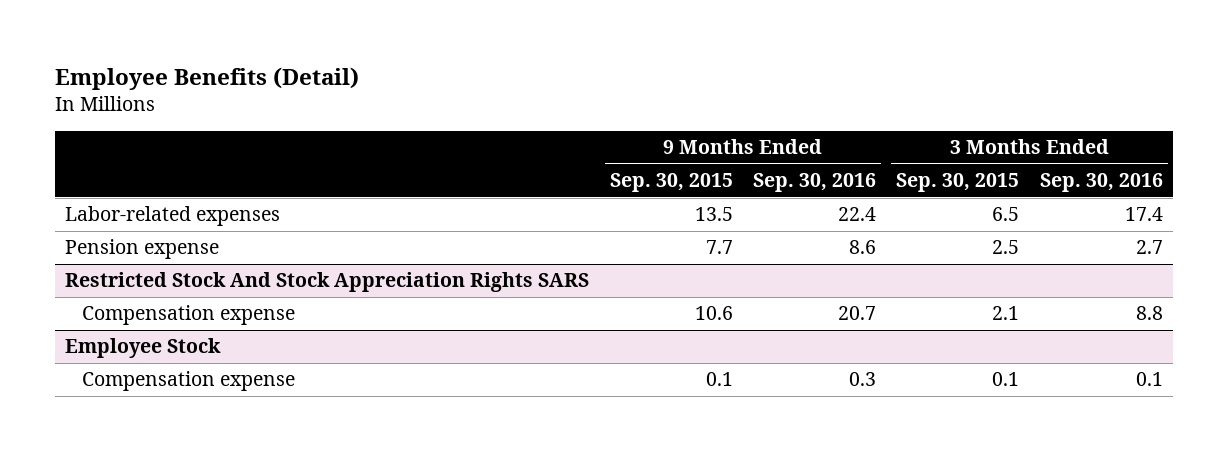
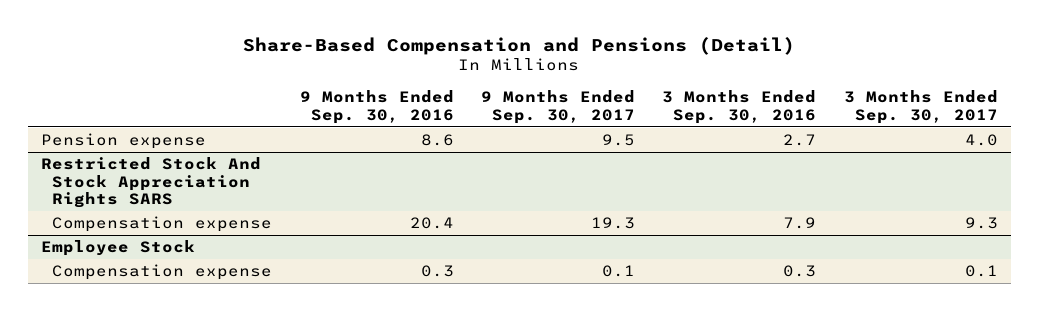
[55,67,360,91] Employee Benefits (Detail) -> [243,36,796,55] Share-Based Compensation and Pensions (Detail)
[609,173,733,193] Sep. 30, 2015 -> none
[896,173,1020,193] Sep. 30, 2015 -> none
none -> [481,90,636,124] 9 Months Ended Sep. 30, 2017
none -> [843,90,998,124] 3 Months Ended Sep. 30, 2017
[65,206,281,227] Labor-related expenses -> none
[838,306,877,321] 20.7 -> [409,217,454,230] 20.4
[1135,306,1163,321] 8.8 -> [783,217,817,230] 7.9
[1135,372,1163,387] 0.1 -> [783,265,817,278] 0.3

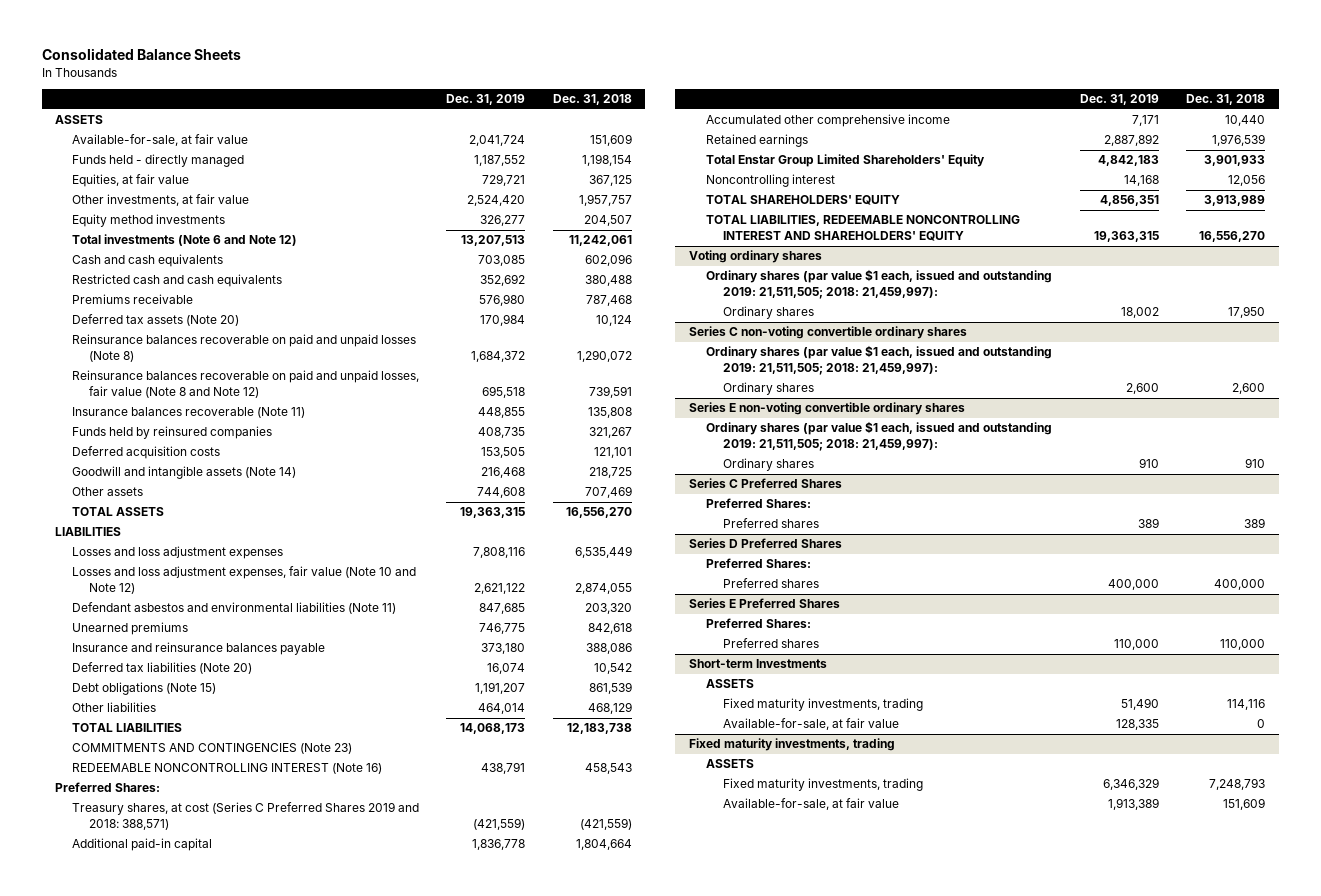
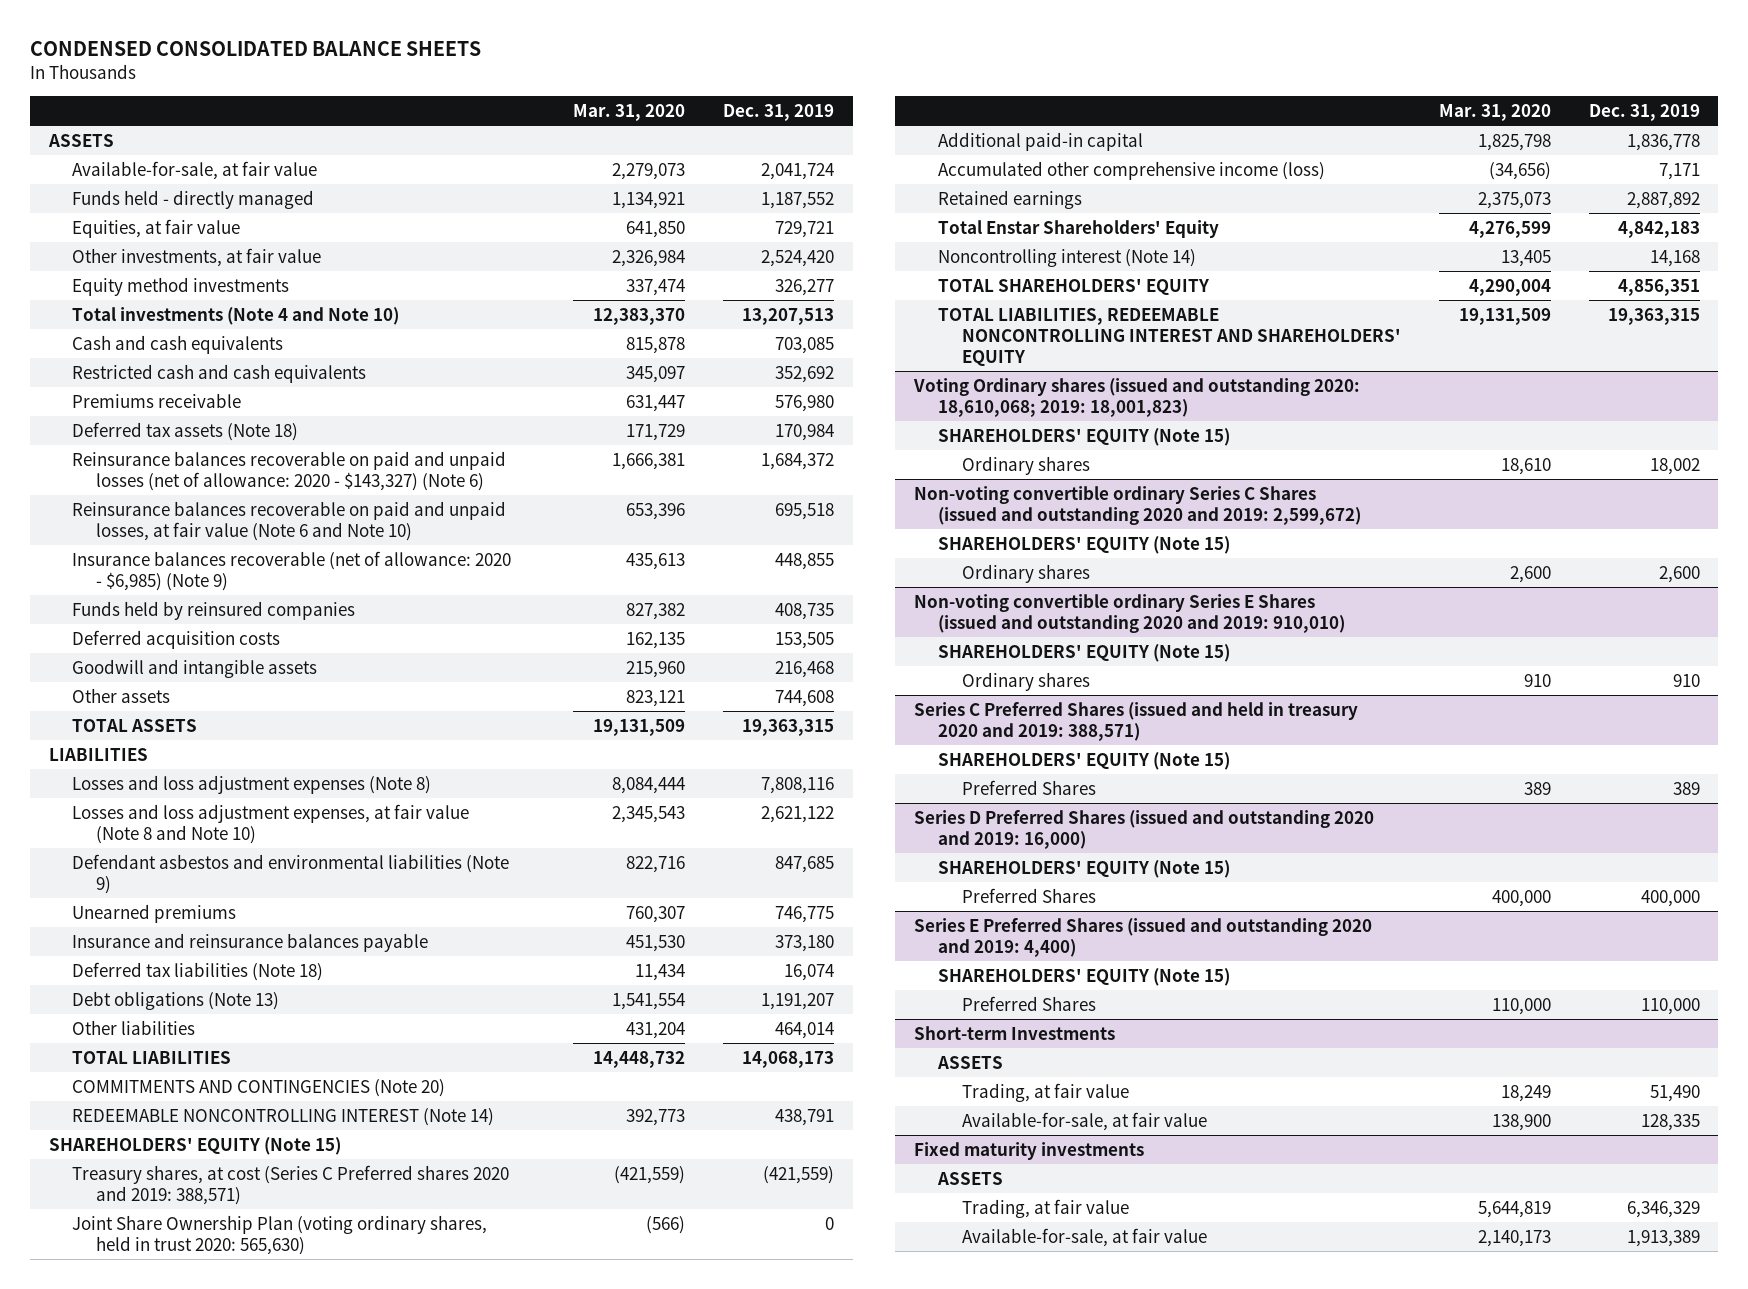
[41,48,241,61] Consolidated Balance Sheets -> [29,41,481,57] CONDENSED CONSOLIDATED BALANCE SHEETS
[552,94,632,106] Dec. 31, 2018 -> none
none -> [573,104,686,122] Mar. 31, 2020
[72,234,298,247] Total investments (Note 6 and Note 12) -> [72,306,400,325] Total investments (Note 4 and Note 10)
[72,314,240,327] Deferred tax assets (Note 20) -> [72,421,299,441] Deferred tax assets (Note 18)
[72,334,417,363] Reinsurance balances recoverable on paid and unpaid losses (Note 8) -> [72,450,507,491] Reinsurance balances recoverable on paid and unpaid losses (net of allowance: 2020 - $143,327) (Note 6)
[72,370,420,399] Reinsurance balances recoverable on paid and unpaid losses, fair value (Note 8 and Note 12) -> [72,500,507,541] Reinsurance balances recoverable on paid and unpaid losses, at fair value (Note 6 and Note 10)
[72,407,306,419] Insurance balances recoverable (Note 11) -> [72,550,512,591] Insurance balances recoverable (net of allowance: 2020 - $6,985) (Note 9)
[72,466,297,480] Goodwill and intangible assets (Note 14) -> [72,658,318,678] Goodwill and intangible assets
[72,546,284,560] Losses and loss adjustment expenses -> [72,774,432,794] Losses and loss adjustment expenses (Note 8)
[72,566,417,595] Losses and loss adjustment expenses, fair value (Note 10 and Note 12) -> [72,803,470,844] Losses and loss adjustment expenses, at fair value (Note 8 and Note 10)
[72,602,397,615] Defendant asbestos and environmental liabilities (Note 11) -> [72,853,510,894] Defendant asbestos and environmental liabilities (Note 9)
[72,662,253,675] Deferred tax liabilities (Note 20) -> [72,961,324,981] Deferred tax liabilities (Note 18)
[72,682,217,696] Debt obligations (Note 15) -> [72,990,280,1010] Debt obligations (Note 13)
[55,782,161,793] Preferred Shares: -> none
[72,743,353,755] COMMITMENTS AND CONTINGENCIES (Note 23) -> [72,1078,446,1097] COMMITMENTS AND CONTINGENCIES (Note 20)
[72,763,383,775] REDEEMABLE NONCONTROLLING INTEREST (Note 16) -> [72,1107,495,1126] REDEEMABLE NONCONTROLLING INTEREST (Note 14)
none -> [48,1136,341,1155] SHAREHOLDERS' EQUITY (Note 15)
[72,802,420,831] Treasury shares, at cost (Series C Preferred Shares 2019 and 2018: 388,571) -> [72,1164,510,1205] Treasury shares, at cost (Series C Preferred shares 2020 and 2019: 388,571)
none -> [72,1214,488,1255] Joint Share Ownership Plan (voting ordinary shares, held in trust 2020: 565,630)
[705,114,950,128] Accumulated other comprehensive income -> [938,160,1326,180] Accumulated other comprehensive income (loss)
[705,154,985,168] Total Enstar Group Limited Shareholders' Equity -> [938,219,1220,238] Total Enstar Shareholders' Equity
[705,174,835,188] Noncontrolling interest -> [938,248,1197,267] Noncontrolling interest (Note 14)
[705,269,1052,300] Ordinary shares (par value $1 each, issued and outstanding 2019: 21,511,505; 2018: 21,459,997): -> none
[688,250,822,264] Voting ordinary shares -> [913,377,1361,417] Voting Ordinary shares (issued and outstanding 2020: 18,610,068; 2019: 18,001,823)
none -> [938,427,1231,446] SHAREHOLDERS' EQUITY (Note 15)
[705,345,1052,376] Ordinary shares (par value $1 each, issued and outstanding 2019: 21,511,505; 2018: 21,459,997): -> none
[688,326,967,340] Series C non-voting convertible ordinary shares -> [914,485,1362,525] Non-voting convertible ordinary Series C Shares (issued and outstanding 2020 and 2019: 2,599,672)
none -> [938,535,1231,554] SHAREHOLDERS' EQUITY (Note 15)
[705,421,1052,452] Ordinary shares (par value $1 each, issued and outstanding 2019: 21,511,505; 2018: 21,459,997): -> none
[688,402,965,416] Series E non-voting convertible ordinary shares -> [914,593,1346,633] Non-voting convertible ordinary Series E Shares (issued and outstanding 2020 and 2019: 910,010)
none -> [938,643,1231,662] SHAREHOLDERS' EQUITY (Note 15)
[705,498,811,509] Preferred Shares: -> none
[705,558,811,569] Preferred Shares: -> none
[705,618,811,629] Preferred Shares: -> none
[688,478,842,489] Series C Preferred Shares -> [914,701,1359,741] Series C Preferred Shares (issued and held in treasury 2020 and 2019: 388,571)
none -> [938,751,1231,770] SHAREHOLDERS' EQUITY (Note 15)
[722,518,819,529] Preferred shares -> [962,779,1097,795] Preferred Shares
[688,538,842,549] Series D Preferred Shares -> [914,809,1375,849] Series D Preferred Shares (issued and outstanding 2020 and 2019: 16,000)
none -> [938,859,1231,878] SHAREHOLDERS' EQUITY (Note 15)
[722,578,819,589] Preferred shares -> [962,887,1097,903] Preferred Shares
[688,598,840,609] Series E Preferred Shares -> [914,917,1373,957] Series E Preferred Shares (issued and outstanding 2020 and 2019: 4,400)
none -> [938,967,1231,986] SHAREHOLDERS' EQUITY (Note 15)
[722,638,819,649] Preferred shares -> [962,995,1097,1011] Preferred Shares
[722,698,923,712] Fixed maturity investments, trading -> [962,1082,1130,1102] Trading, at fair value
[688,738,895,752] Fixed maturity investments, trading -> [914,1141,1145,1160] Fixed maturity investments
[722,778,923,792] Fixed maturity investments, trading -> [962,1198,1130,1218] Trading, at fair value

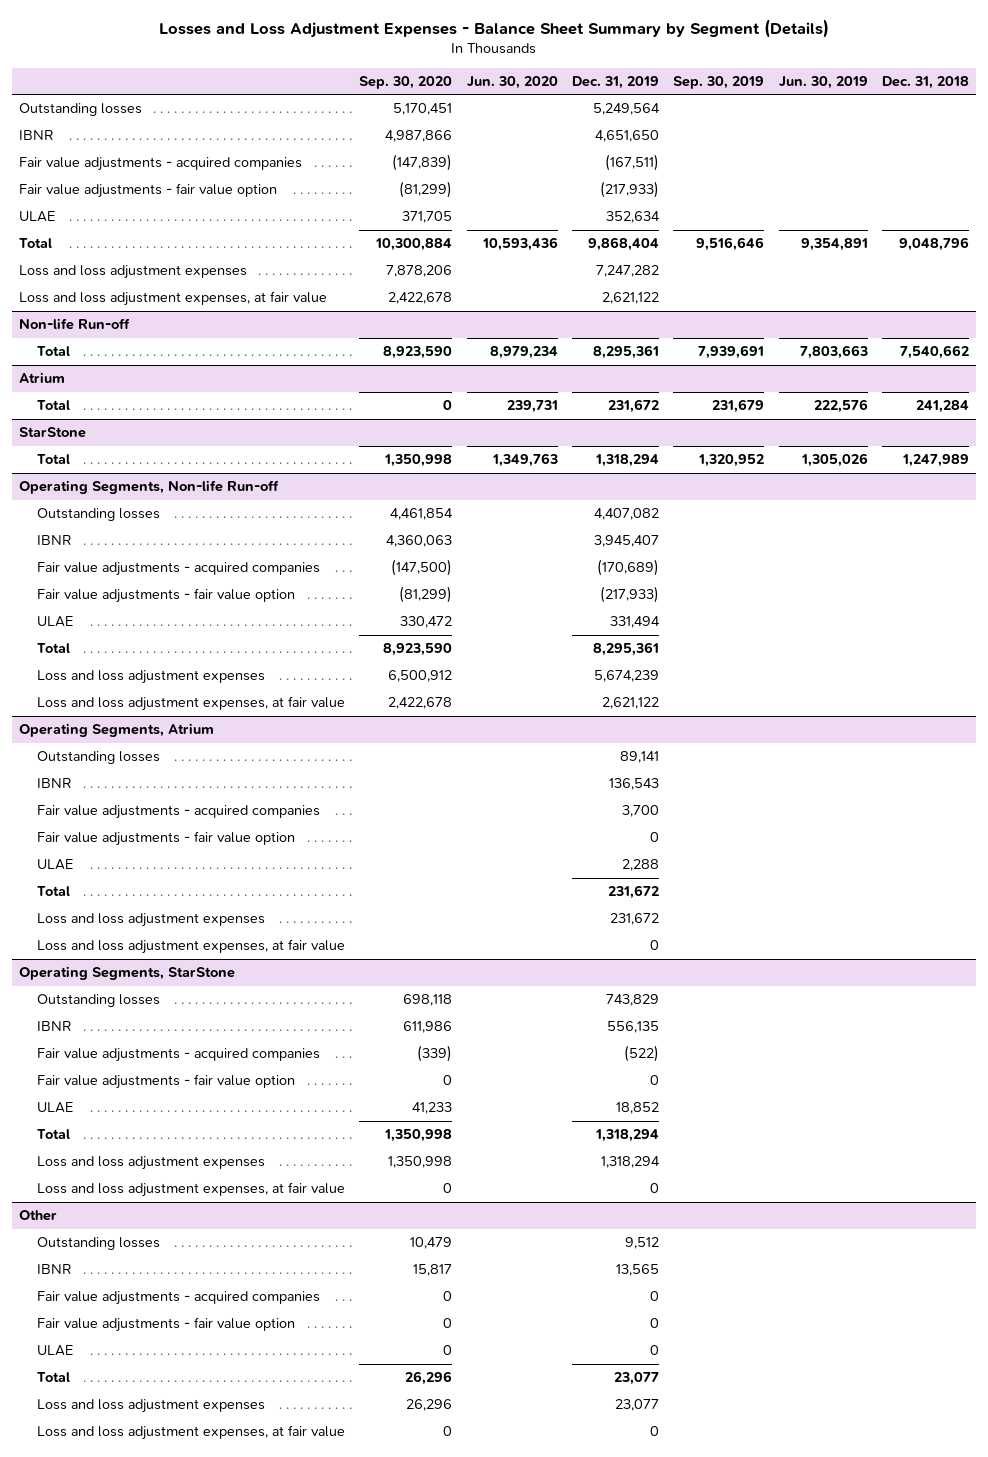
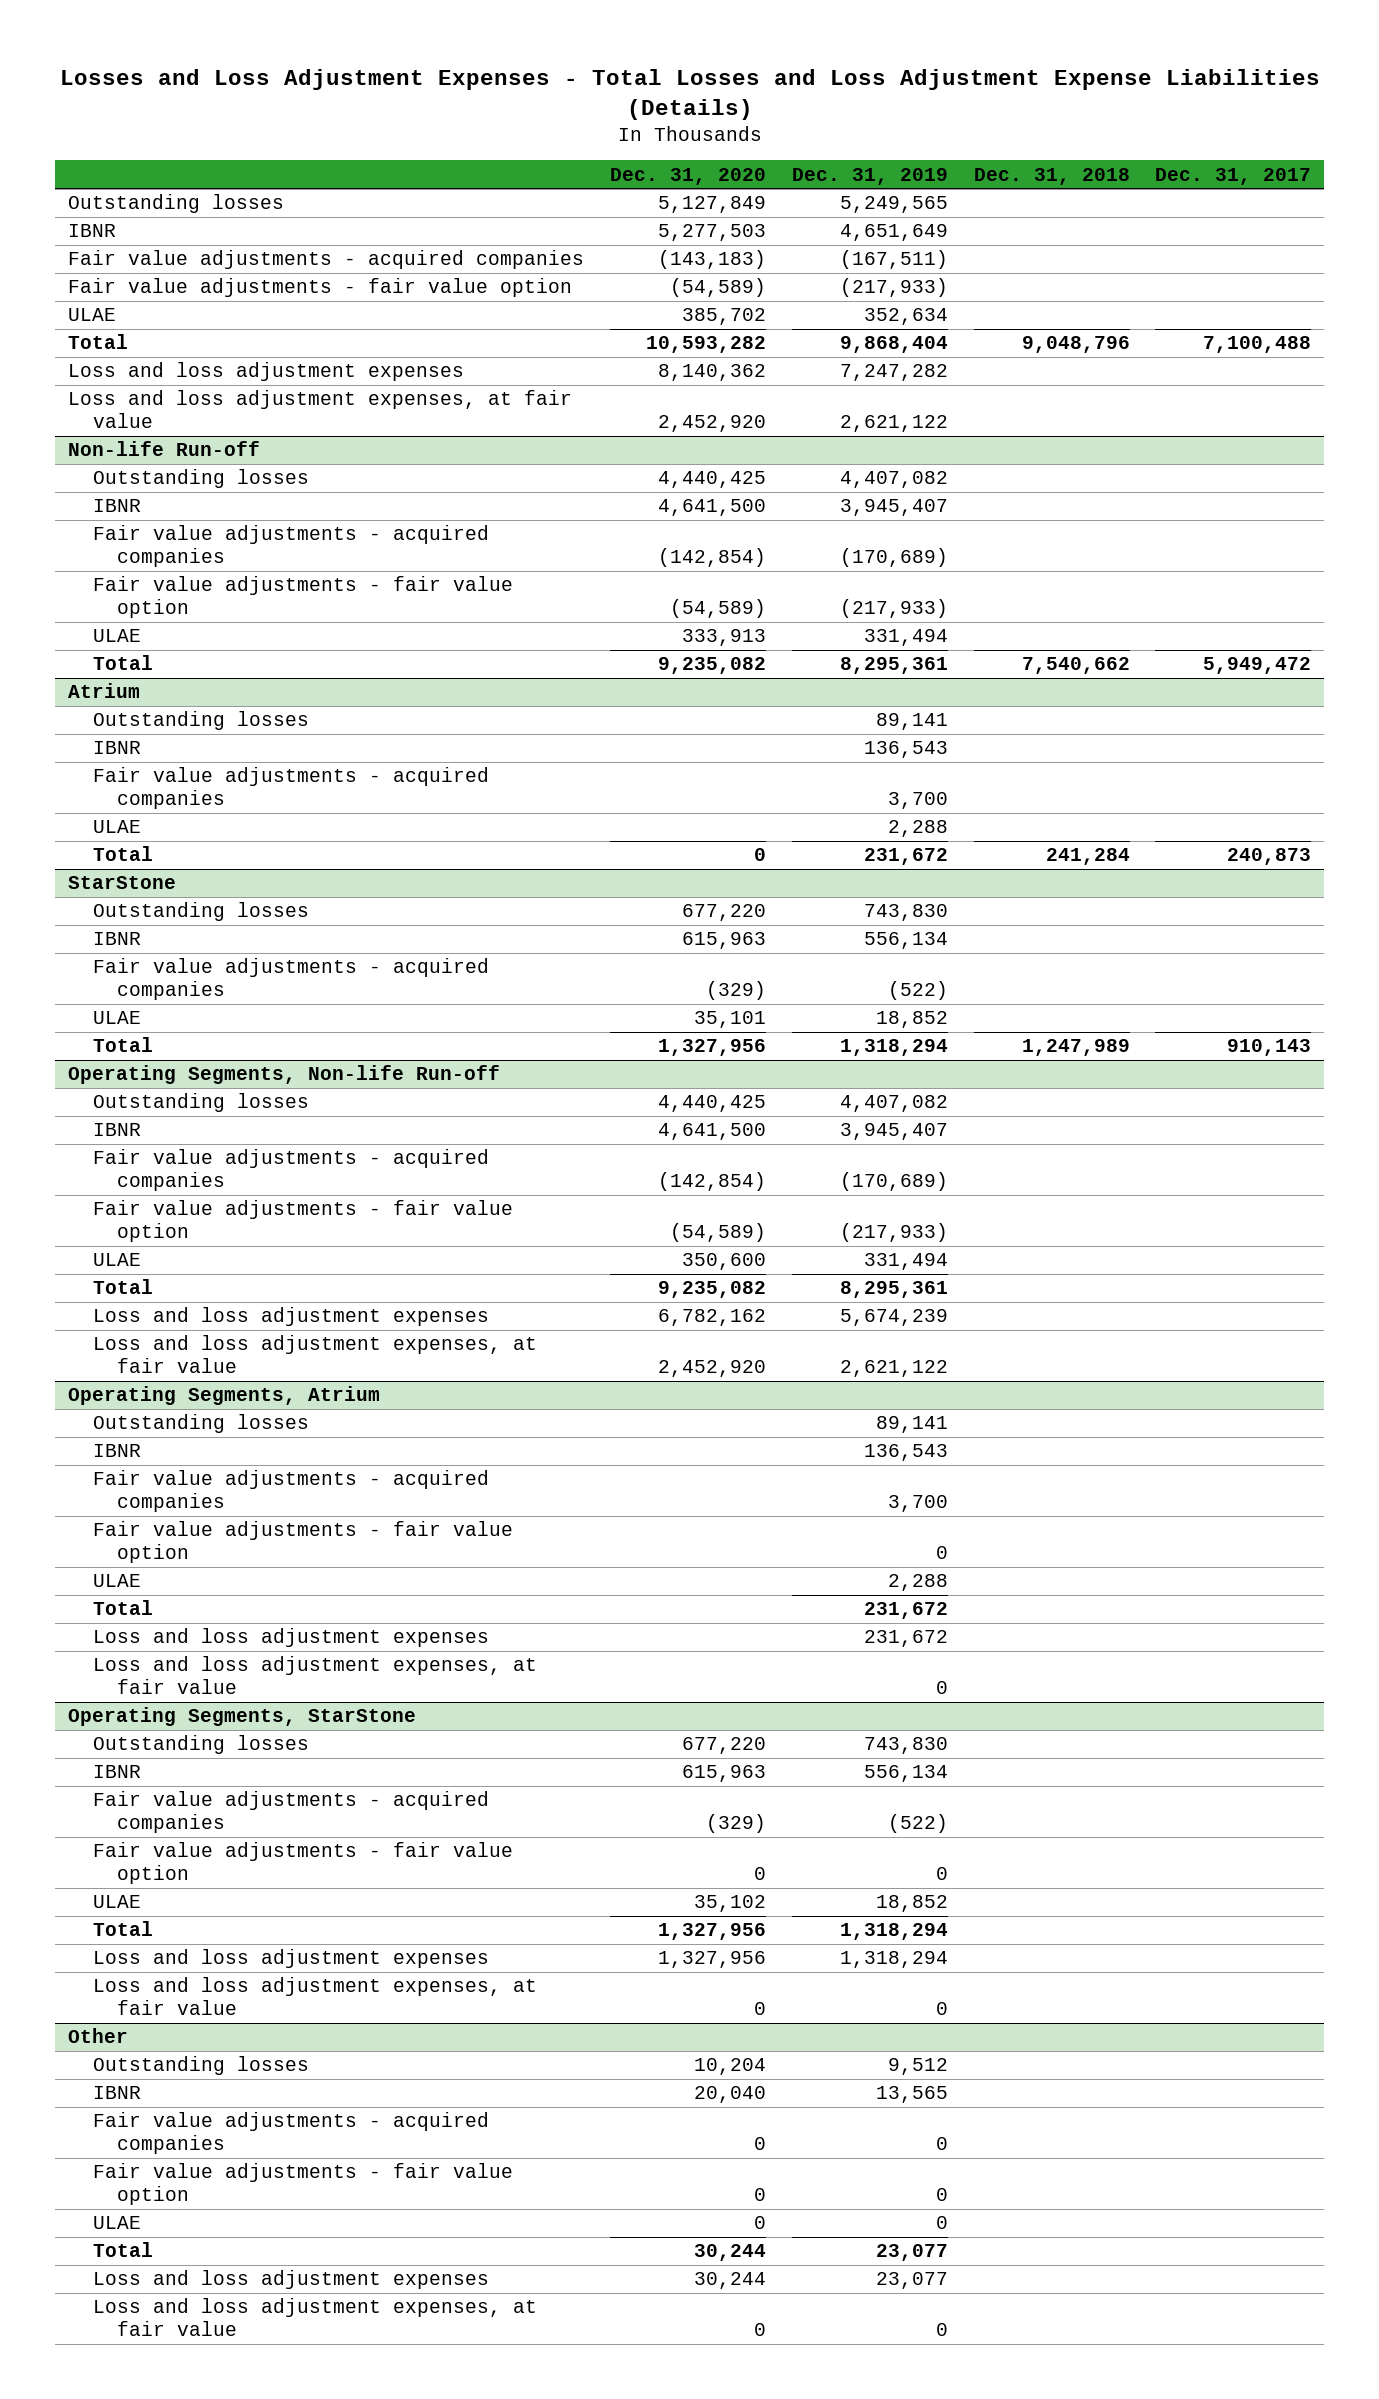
[158,18,829,38] Losses and Loss Adjustment Expenses - Balance Sheet Summary by Segment (Details) -> [59,68,1320,120] Losses and Loss Adjustment Expenses - Total Losses and Loss Adjustment Expense Liabilities (Details)
[359,75,453,89] Sep. 30, 2020 -> none
[466,75,558,89] Jun. 30, 2020 -> none
[673,75,765,89] Sep. 30, 2019 -> none
[778,75,868,89] Jun. 30, 2019 -> none
none -> [609,167,766,185] Dec. 31, 2020
none -> [1155,167,1312,185] Dec. 31, 2017
[592,103,660,116] 5,249,564 -> [839,196,948,214] 5,249,565
[594,130,659,143] 4,651,650 -> [839,224,948,242] 4,651,649
none -> [92,469,309,489] Outstanding losses
none -> [92,499,141,513] IBNR
none -> [92,525,489,568] Fair value adjustments - acquired companies
none -> [92,576,513,619] Fair value adjustments - fair value option
none -> [92,629,141,643] ULAE
none -> [92,711,309,731] Outstanding losses
none -> [92,741,141,755] IBNR
none -> [92,767,489,810] Fair value adjustments - acquired companies
none -> [92,820,141,834] ULAE
none -> [92,902,309,922] Outstanding losses
none -> [92,932,141,946] IBNR
none -> [92,958,489,1001] Fair value adjustments - acquired companies
none -> [92,1011,141,1025] ULAE
[605,994,659,1007] 743,829 -> [863,1737,948,1755] 743,830
[606,1021,659,1034] 556,135 -> [863,1765,948,1783] 556,134

